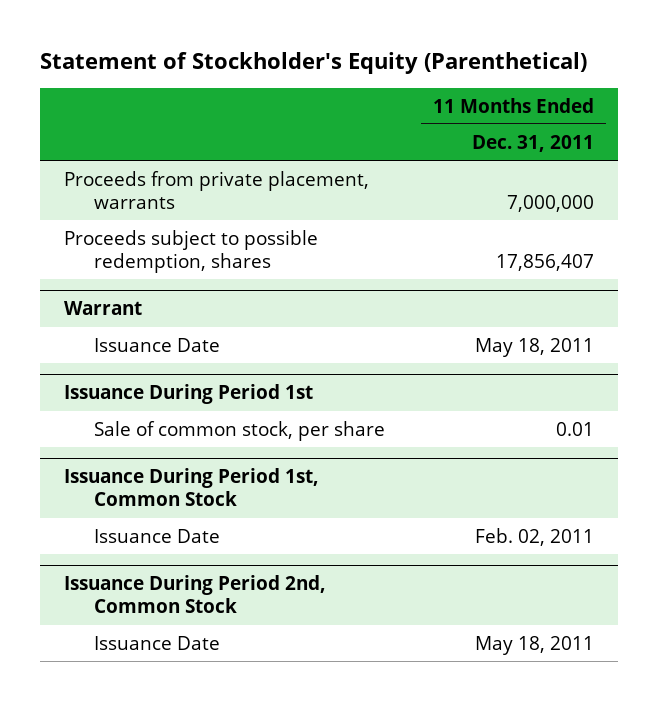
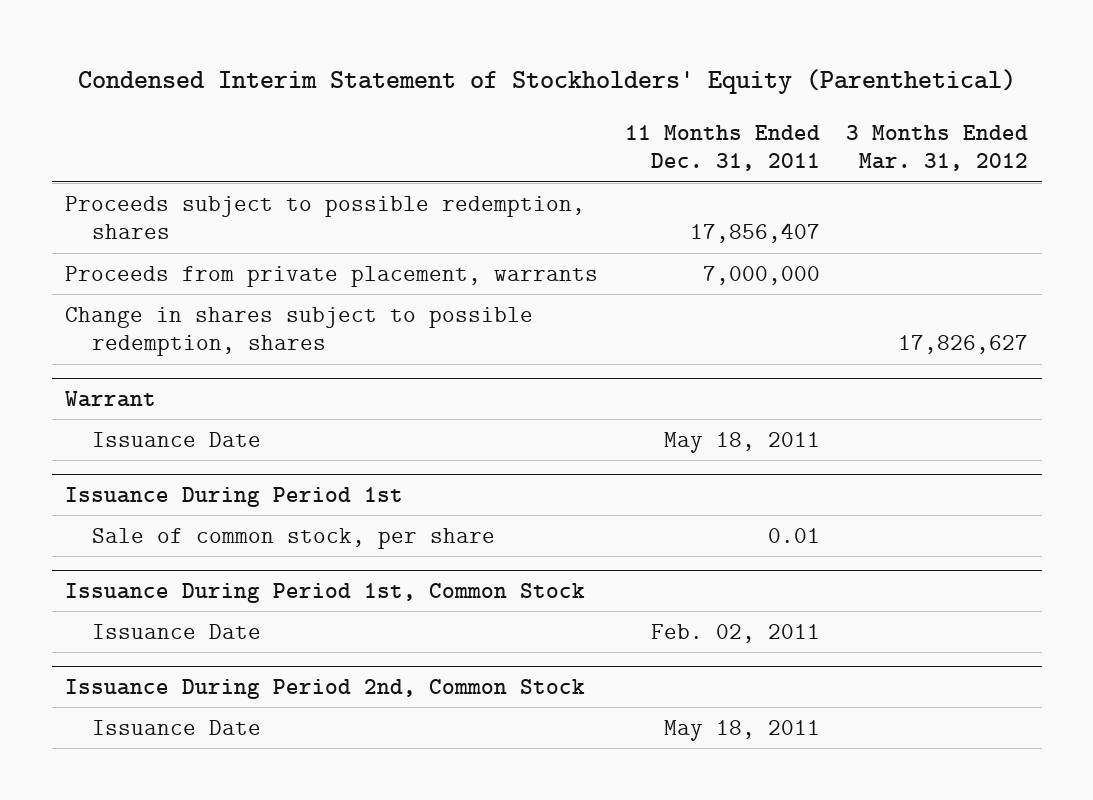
[39,51,587,74] Statement of Stockholder's Equity (Parenthetical) -> [77,69,1016,95] Condensed Interim Statement of Stockholders' Equity (Parenthetical)
none -> [846,124,1029,172] 3 Months Ended Mar. 31, 2012
[63,170,369,209] Proceeds from private placement, warrants -> [65,265,599,287] Proceeds from private placement, warrants
none -> [65,306,534,357] Change in shares subject to possible redemption, shares

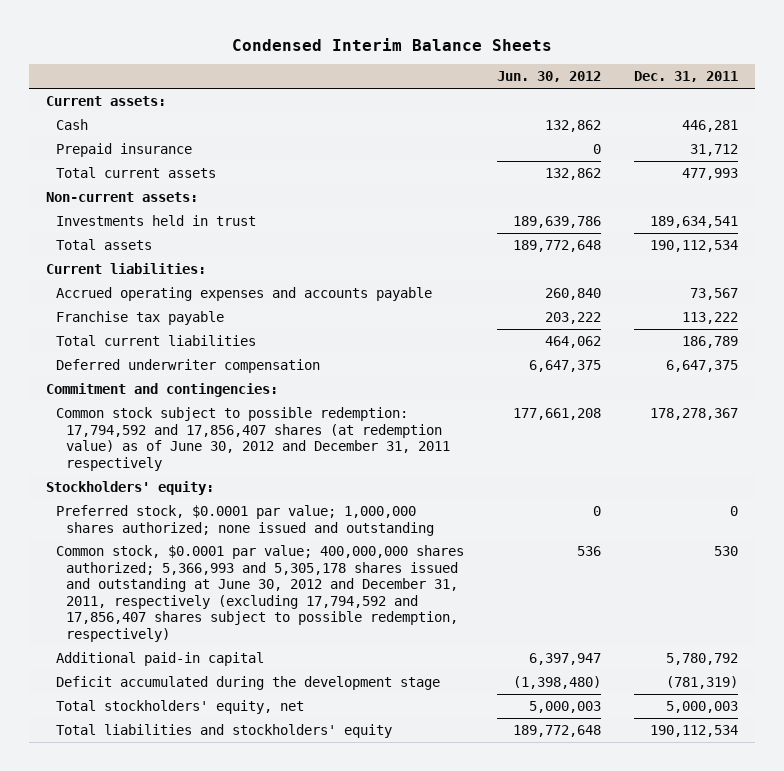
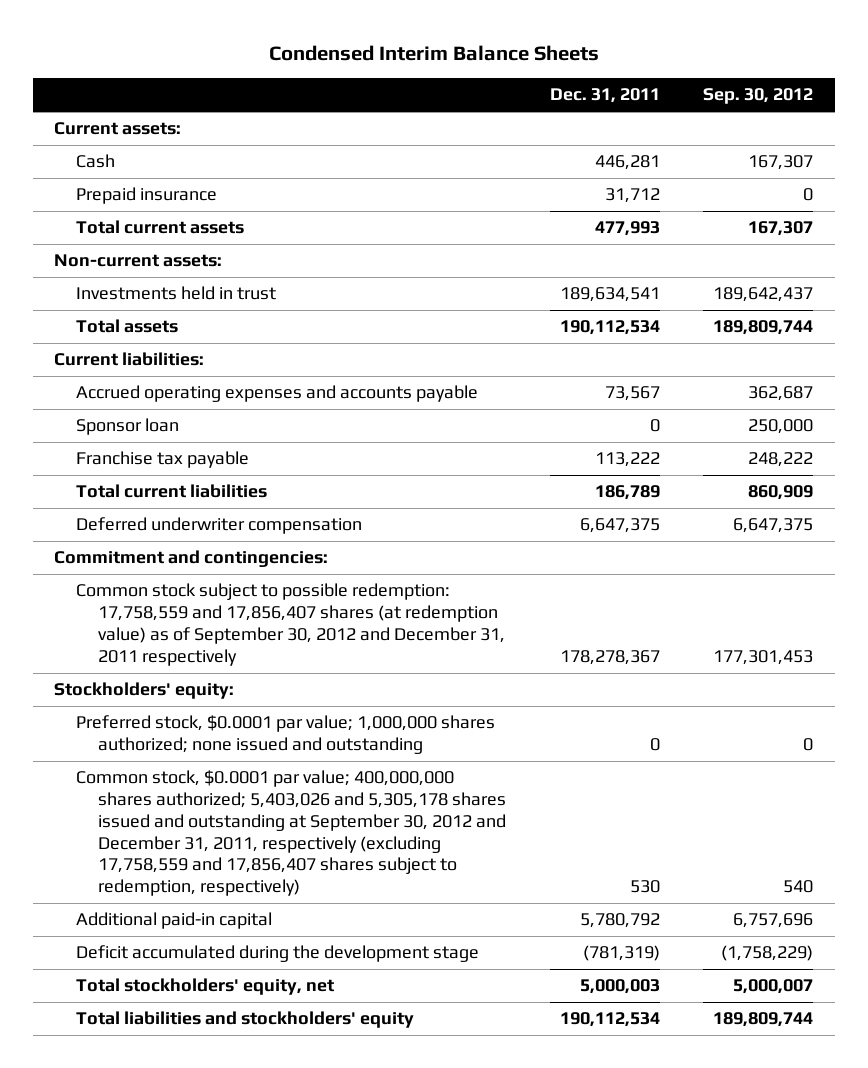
[496,71,601,83] Jun. 30, 2012 -> none
none -> [703,88,814,105] Sep. 30, 2012
none -> [76,418,180,436] Sponsor loan
[55,406,451,471] Common stock subject to possible redemption: 17,794,592 and 17,856,407 shares (at redemption value) as of June 30, 2012 and December 31, 2011 respectively -> [76,583,506,666] Common stock subject to possible redemption: 17,758,559 and 17,856,407 shares (at redemption value) as of September 30, 2012 and December 31, 2011 respectively
[55,544,464,643] Common stock, $0.0001 par value; 400,000,000 shares authorized; 5,366,993 and 5,305,178 shares issued and outstanding at June 30, 2012 and December 31, 2011, respectively (excluding 17,794,592 and 17,856,407 shares subject to possible redemption, respectively) -> [76,770,507,897] Common stock, $0.0001 par value; 400,000,000 shares authorized; 5,403,026 and 5,305,178 shares issued and outstanding at September 30, 2012 and December 31, 2011, respectively (excluding 17,758,559 and 17,856,407 shares subject to redemption, respectively)

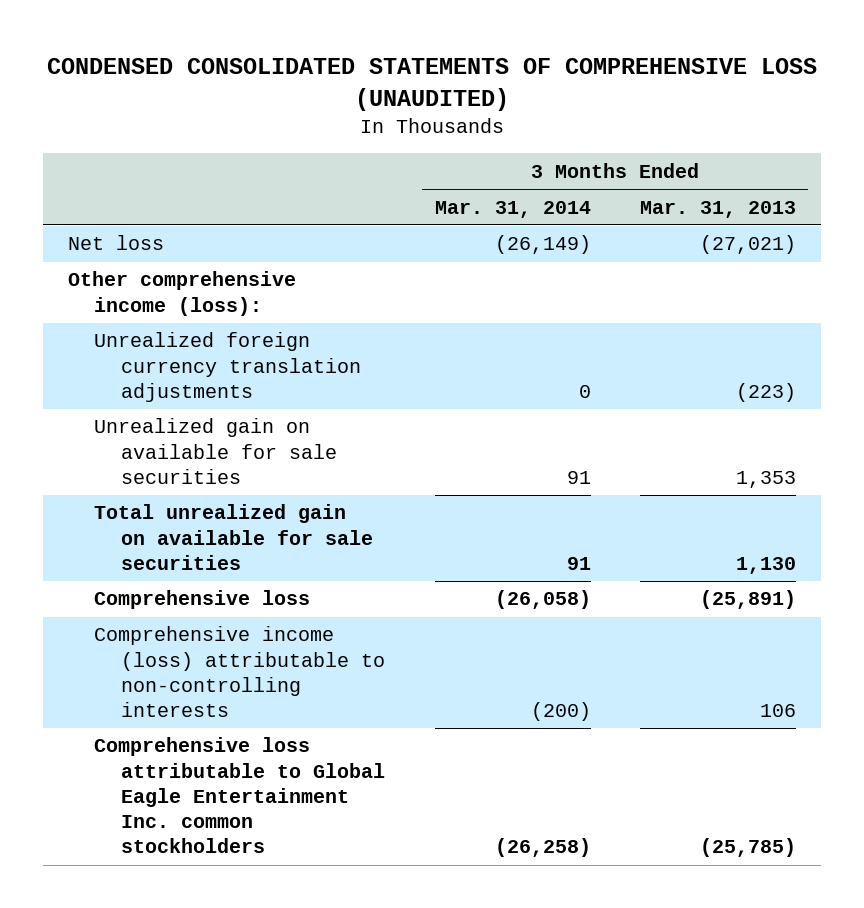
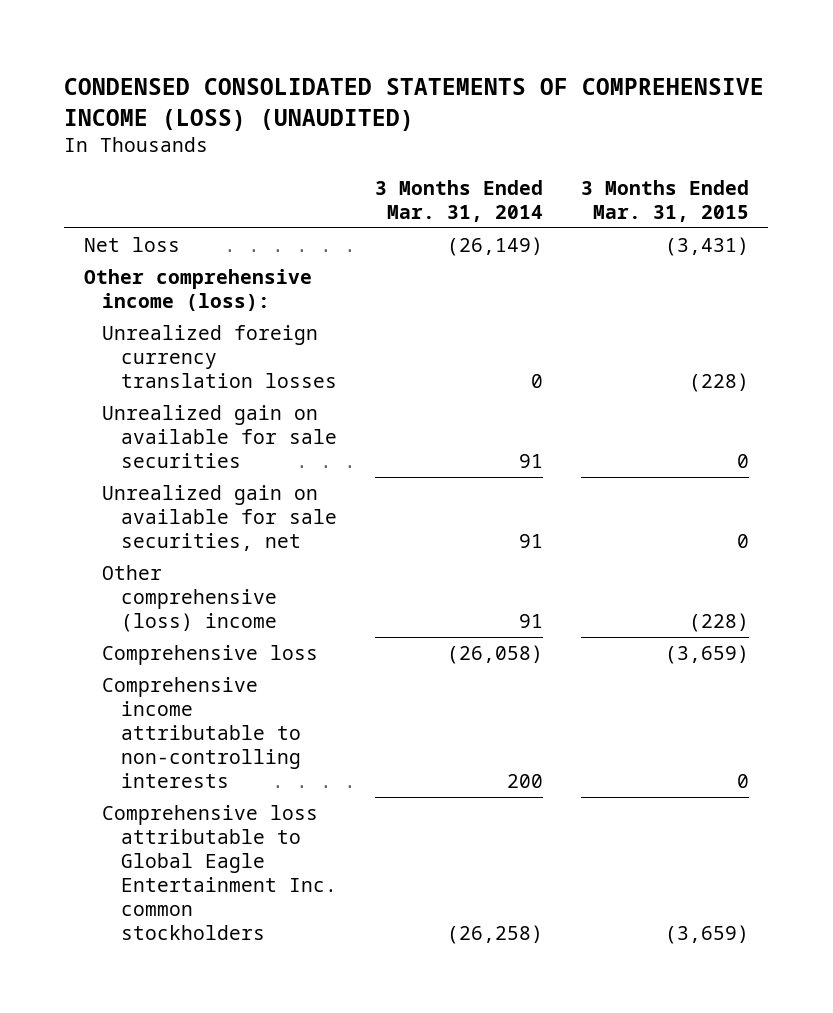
[46,58,817,111] CONDENSED CONSOLIDATED STATEMENTS OF COMPREHENSIVE LOSS (UNAUDITED) -> [64,78,765,131] CONDENSED CONSOLIDATED STATEMENTS OF COMPREHENSIVE INCOME (LOSS) (UNAUDITED)
[640,200,797,218] Mar. 31, 2013 -> none
none -> [581,179,750,222] 3 Months Ended Mar. 31, 2015
[94,332,362,402] Unrealized foreign currency translation adjustments -> [102,325,338,388] Unrealized foreign currency translation losses
[94,504,374,570] Total unrealized gain on available for sale securities -> [102,485,338,551] Unrealized gain on available for sale securities, net
none -> [102,565,278,632] Other comprehensive (loss) income
[94,626,386,718] Comprehensive income (loss) attributable to non-controlling interests -> [102,677,302,788] Comprehensive income attributable to non-controlling interests
[530,702,591,722] (200) -> [507,773,544,788] 200

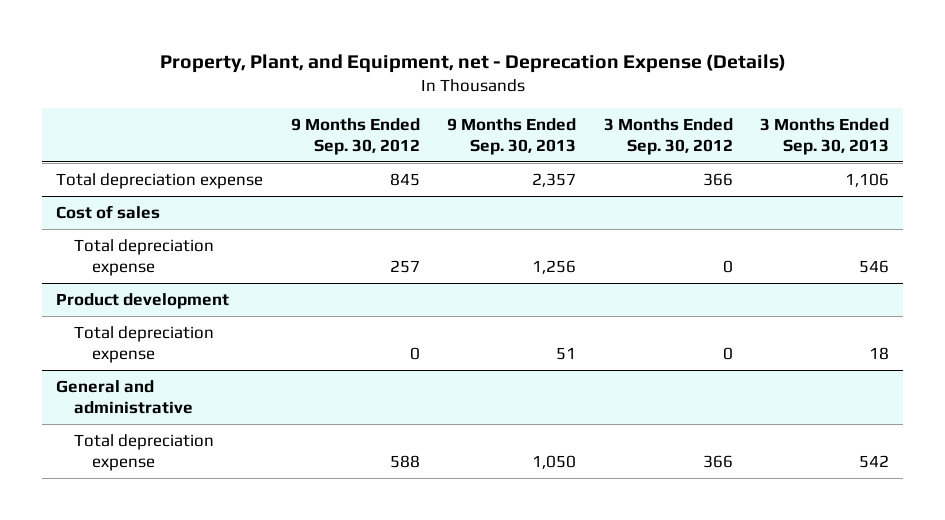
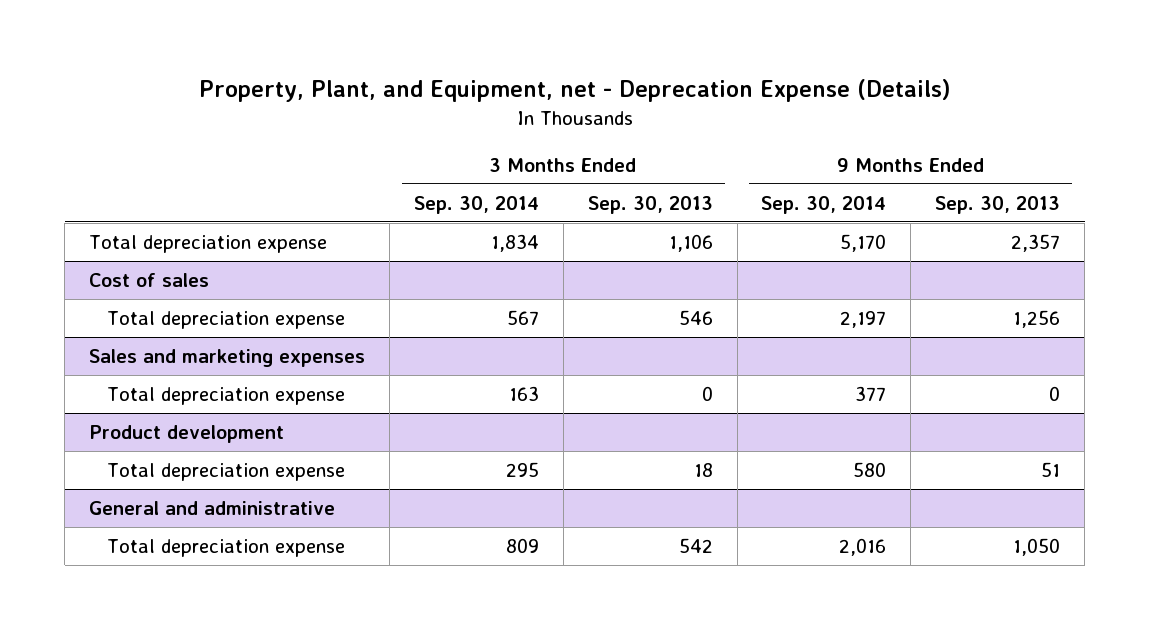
[290,117,420,155] 9 Months Ended Sep. 30, 2012 -> none
[603,117,733,155] 3 Months Ended Sep. 30, 2012 -> none
none -> [414,195,540,214] Sep. 30, 2014
none -> [761,195,887,214] Sep. 30, 2014
none -> [89,348,366,367] Sales and marketing expenses
none -> [106,386,345,405] Total depreciation expense

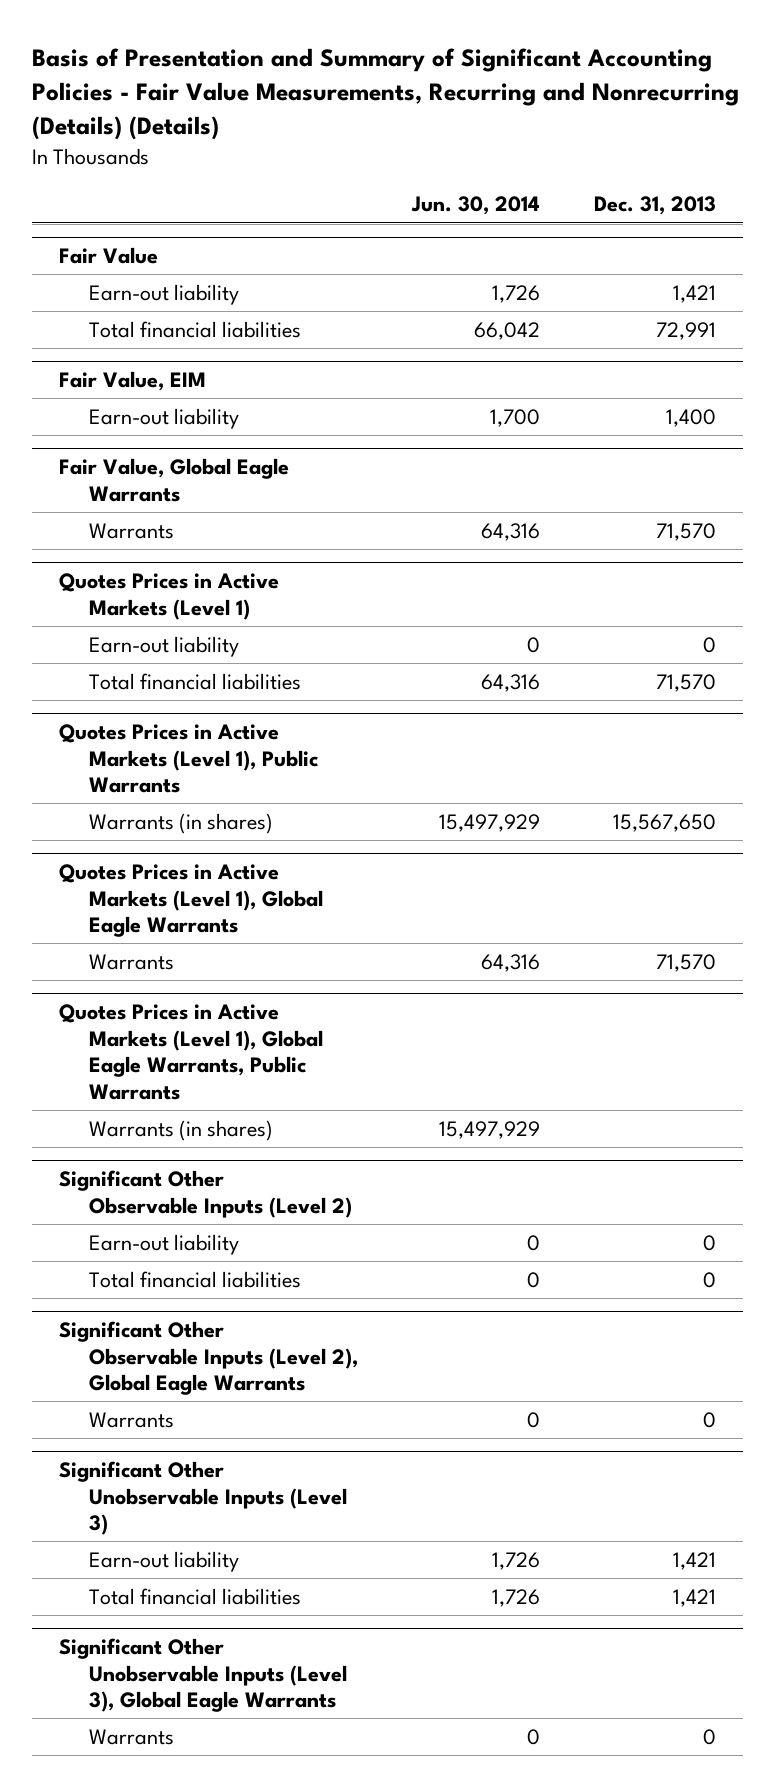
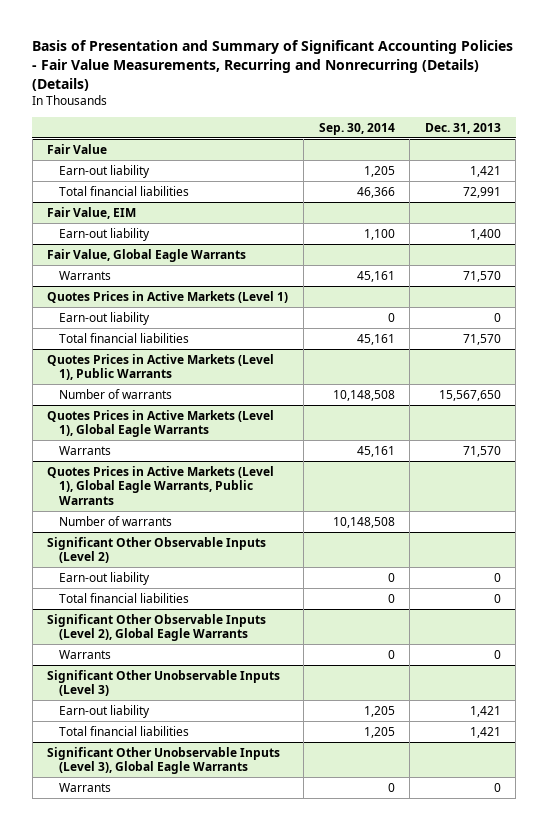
[410,196,540,216] Jun. 30, 2014 -> none
none -> [318,122,395,135] Sep. 30, 2014
[88,812,273,834] Warrants (in shares) -> [58,388,172,399] Number of warrants
[88,1119,273,1141] Warrants (in shares) -> [58,515,172,526] Number of warrants

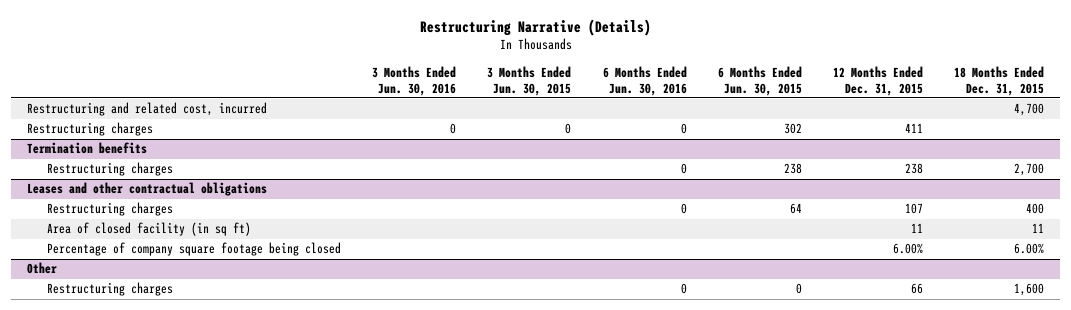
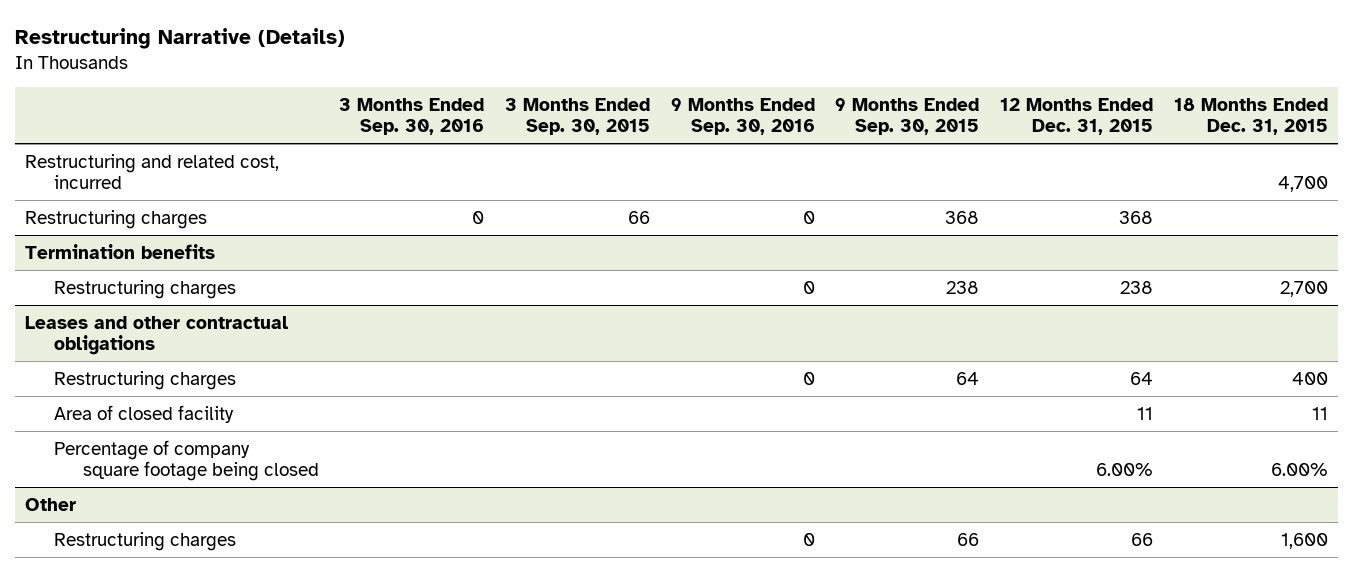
[372,65,457,96] 3 Months Ended Jun. 30, 2016 -> none
[487,65,572,96] 3 Months Ended Jun. 30, 2015 -> none
[602,65,687,96] 6 Months Ended Jun. 30, 2016 -> none
[717,65,802,96] 6 Months Ended Jun. 30, 2015 -> none
none -> [339,97,485,136] 3 Months Ended Sep. 30, 2016
none -> [505,97,651,136] 3 Months Ended Sep. 30, 2015
none -> [670,97,815,136] 9 Months Ended Sep. 30, 2016
none -> [835,97,980,136] 9 Months Ended Sep. 30, 2015
[905,123,924,134] 411 -> [1119,210,1154,224] 368
[905,203,924,215] 107 -> [1130,371,1154,385] 64
[46,222,251,237] Area of closed facility (in sq ft) -> [54,404,235,423] Area of closed facility

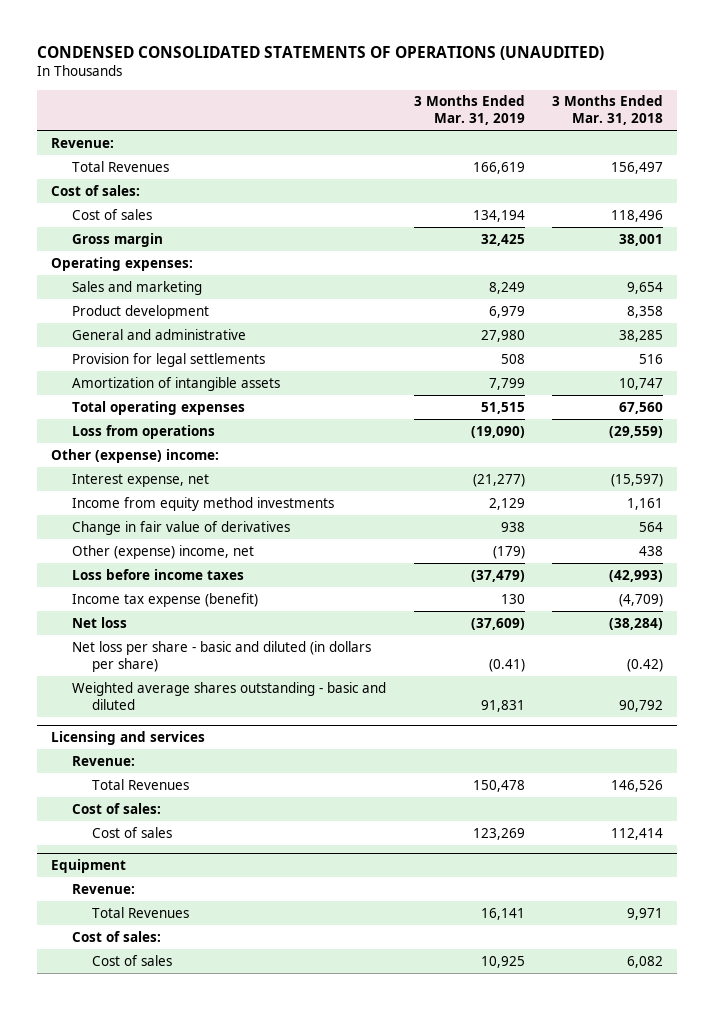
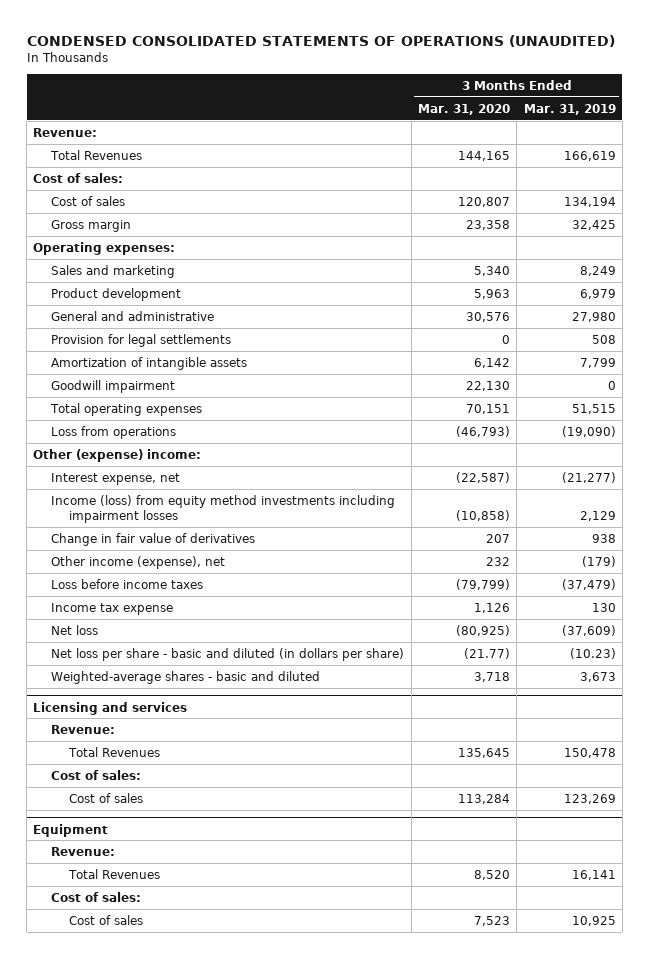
[552,95,664,126] 3 Months Ended Mar. 31, 2018 -> none
none -> [417,103,510,115] Mar. 31, 2020
none -> [51,379,176,393] Goodwill impairment
[71,496,334,511] Income from equity method investments -> [51,494,396,524] Income (loss) from equity method investments including impairment losses
[71,544,254,559] Other (expense) income, net -> [51,555,226,569] Other income (expense), net
[71,592,258,607] Income tax expense (benefit) -> [51,602,174,615] Income tax expense
[488,658,525,672] (0.41) -> [569,647,616,659] (10.23)
[71,681,386,710] Weighted average shares outstanding - basic and diluted -> [51,670,321,684] Weighted-average shares - basic and diluted
[480,699,525,712] 91,831 -> [579,671,616,682] 3,673

